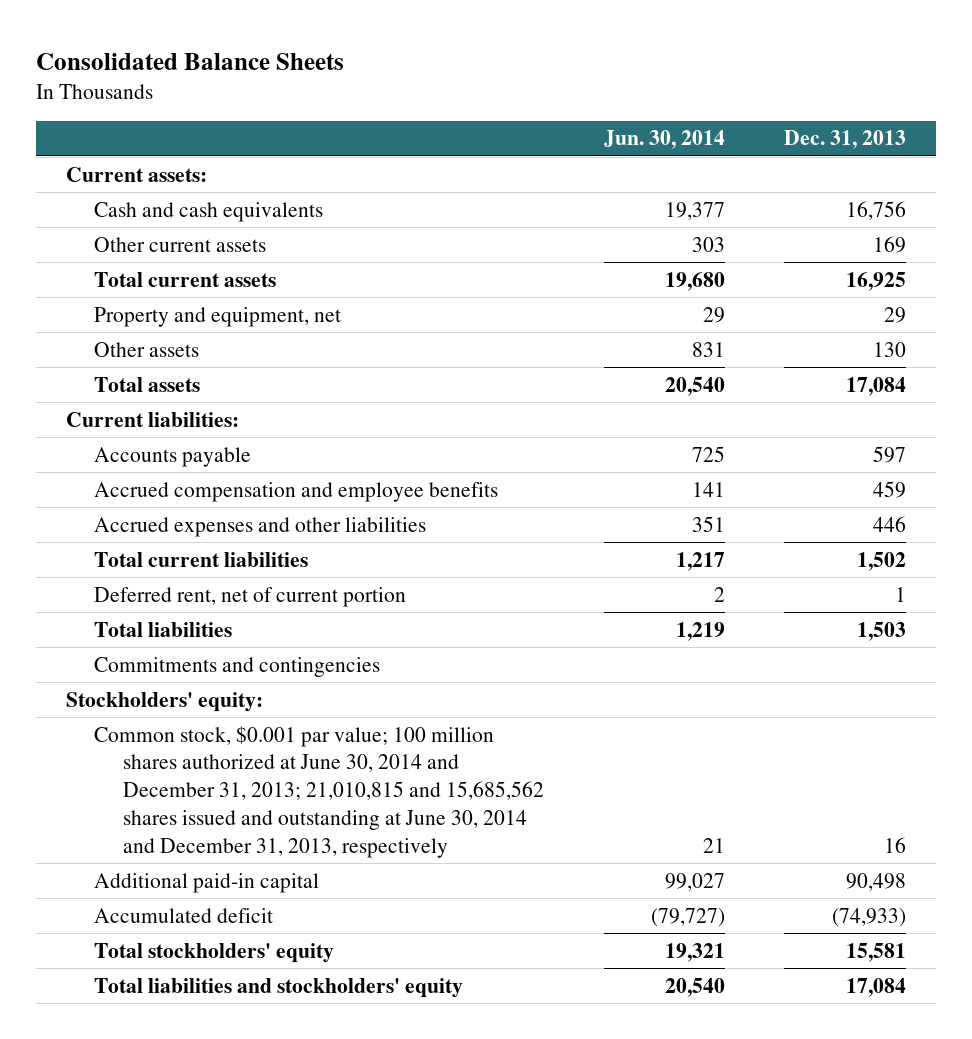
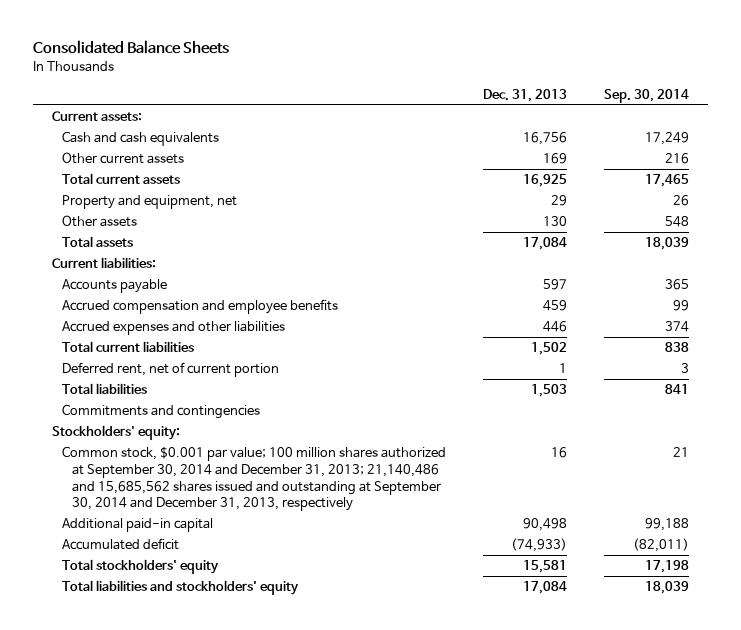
[603,130,725,150] Jun. 30, 2014 -> none
none -> [604,89,690,104] Sep. 30, 2014
[94,725,545,859] Common stock, $0.001 par value; 100 million shares authorized at June 30, 2014 and December 31, 2013; 21,010,815 and 15,685,562 shares issued and outstanding at June 30, 2014 and December 31, 2013, respectively -> [61,446,446,512] Common stock, $0.001 par value; 100 million shares authorized at September 30, 2014 and December 31, 2013; 21,140,486 and 15,685,562 shares issued and outstanding at September 30, 2014 and December 31, 2013, respectively

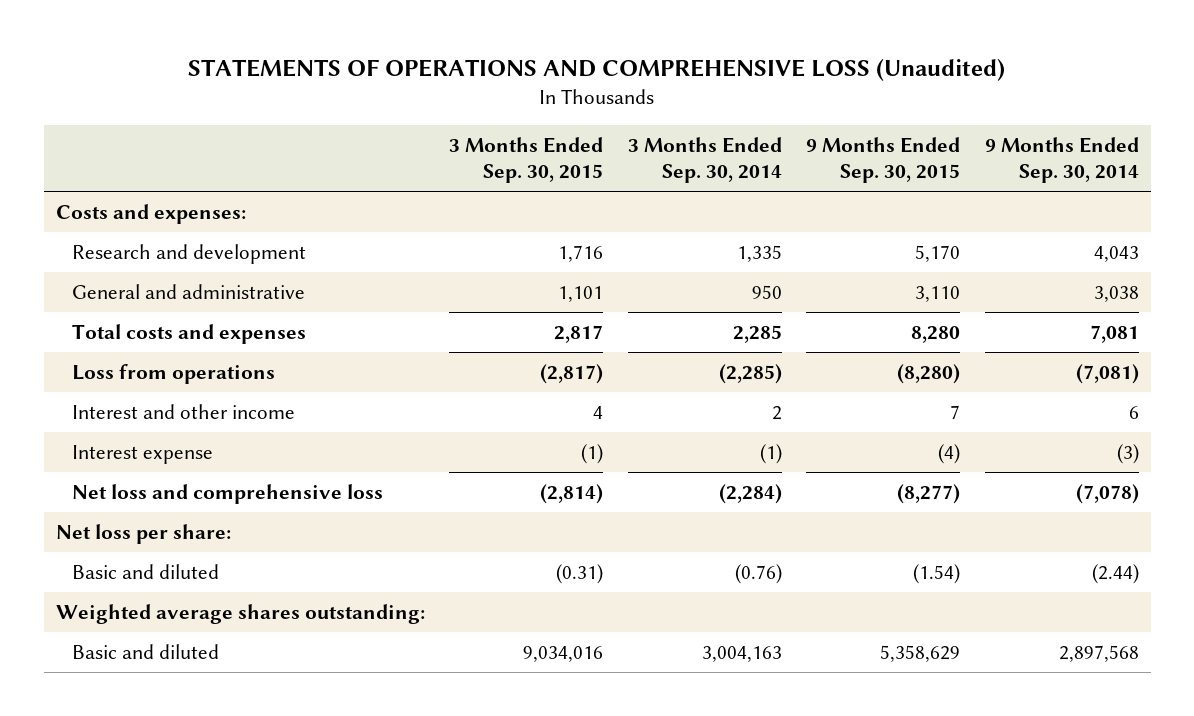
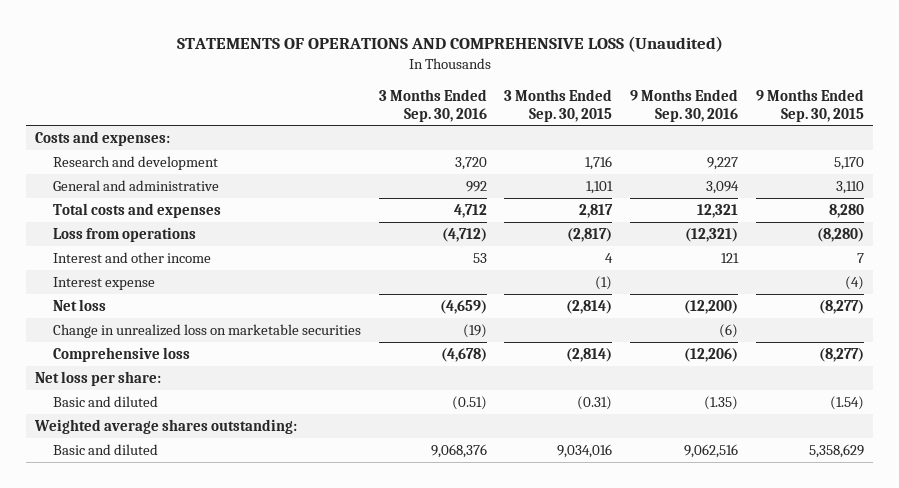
[627,136,782,184] 3 Months Ended Sep. 30, 2014 -> none
[984,136,1139,184] 9 Months Ended Sep. 30, 2014 -> none
none -> [378,89,487,122] 3 Months Ended Sep. 30, 2016
none -> [630,89,739,122] 9 Months Ended Sep. 30, 2016
[71,483,383,504] Net loss and comprehensive loss -> [52,298,106,311] Net loss
none -> [52,323,361,338] Change in unrealized loss on marketable securities
none -> [52,346,190,362] Comprehensive loss

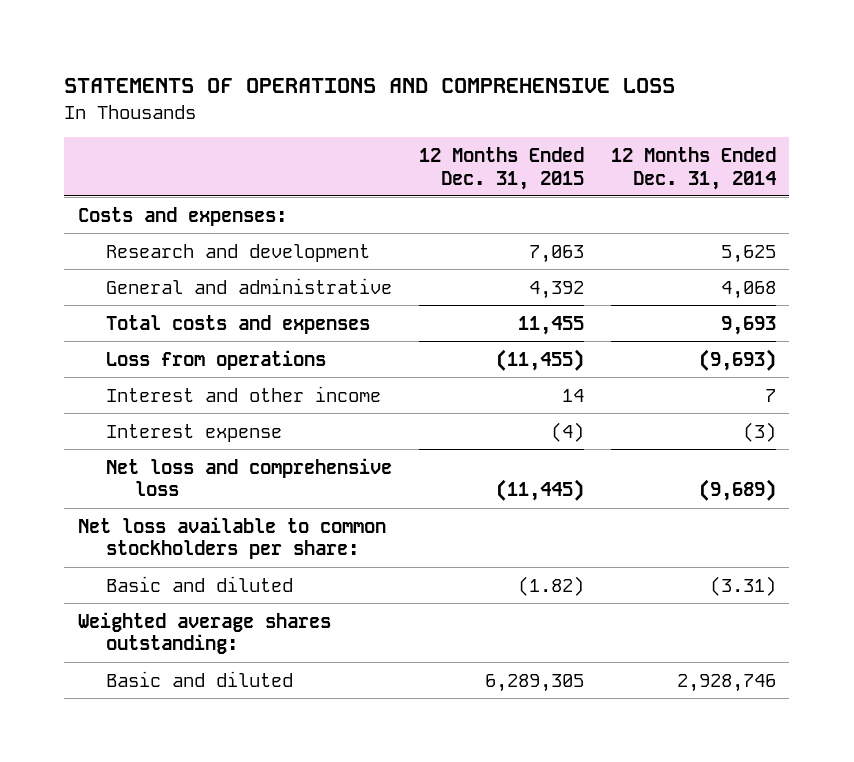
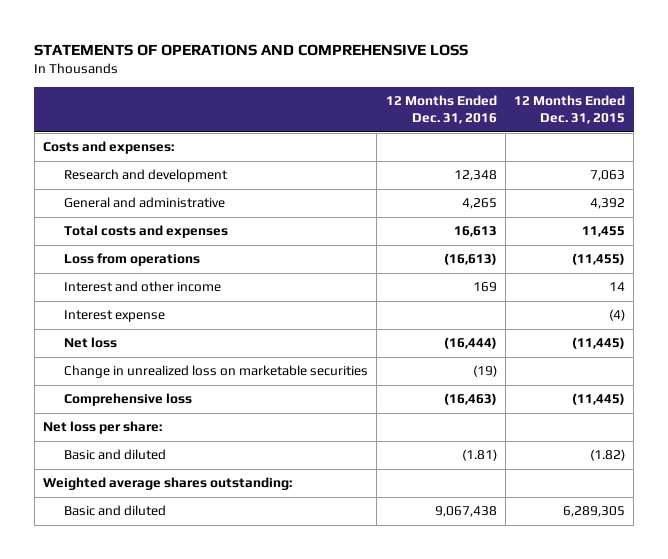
[611,146,777,190] 12 Months Ended Dec. 31, 2014 -> none
none -> [385,94,497,125] 12 Months Ended Dec. 31, 2016
[106,457,393,497] Net loss and comprehensive loss -> [64,337,118,349] Net loss
none -> [64,365,369,379] Change in unrealized loss on marketable securities
none -> [64,393,193,407] Comprehensive loss
[77,516,386,560] Net loss available to common stockholders per share: -> [42,421,162,435] Net loss per share:

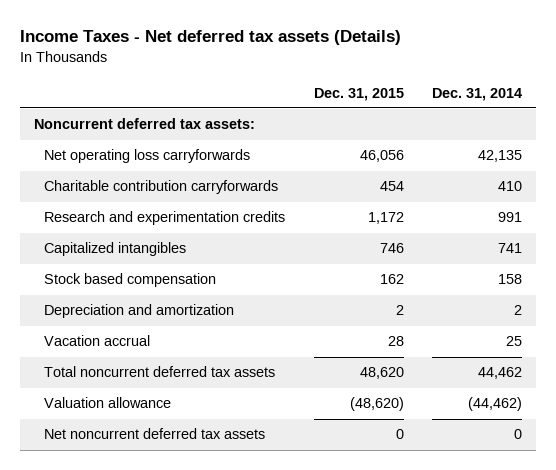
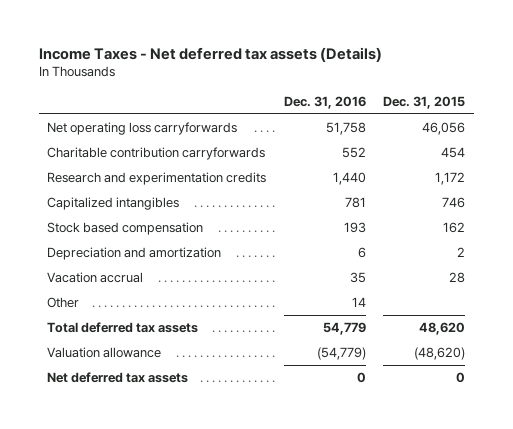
[431,87,522,101] Dec. 31, 2014 -> none
none -> [283,96,366,110] Dec. 31, 2016
[33,118,255,130] Noncurrent deferred tax assets: -> none
none -> [47,297,80,309] Other
[44,366,276,378] Total noncurrent deferred tax assets -> [47,322,199,334] Total deferred tax assets
[44,428,266,440] Net noncurrent deferred tax assets -> [47,372,189,384] Net deferred tax assets

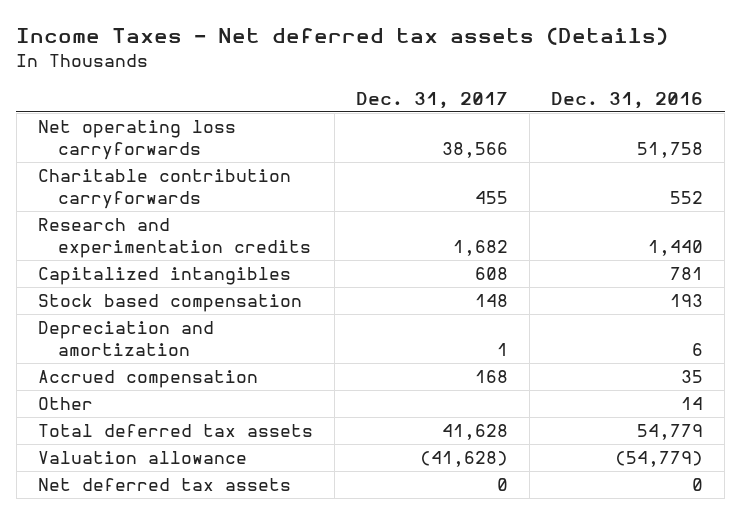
[383,96,466,110] Dec. 31, 2015 -> none
none -> [355,91,508,109] Dec. 31, 2017
[47,272,144,284] Vacation accrual -> none
none -> [37,370,258,389] Accrued compensation

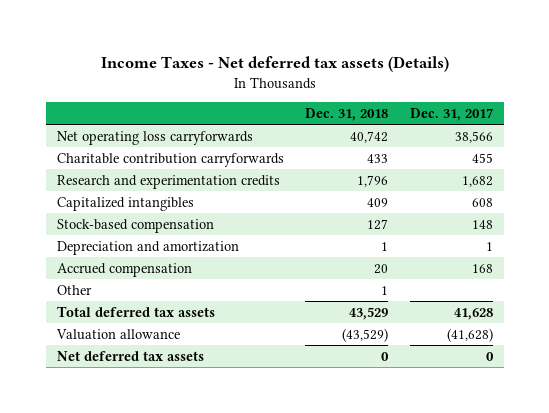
[551,91,704,109] Dec. 31, 2016 -> none
none -> [305,107,389,121] Dec. 31, 2018
[37,294,302,313] Stock based compensation -> [56,218,214,233] Stock-based compensation

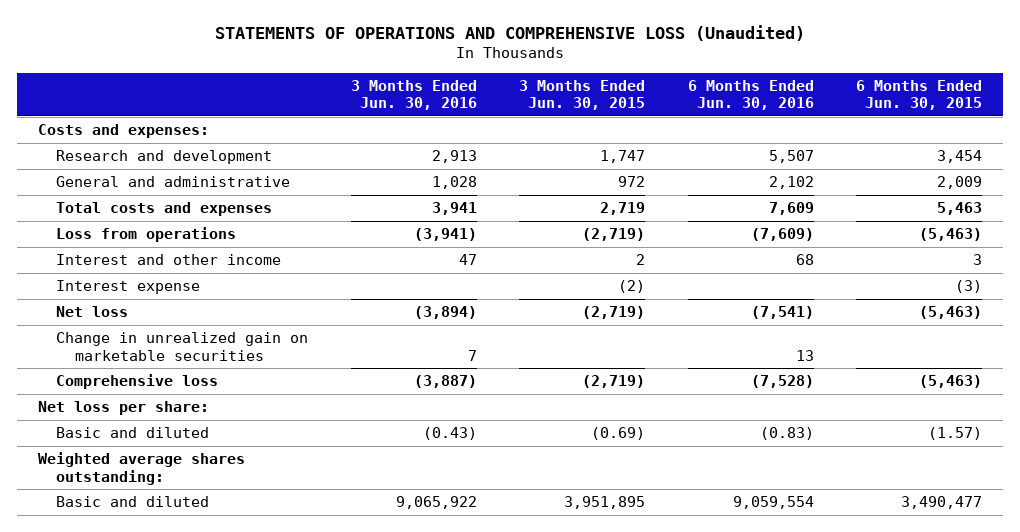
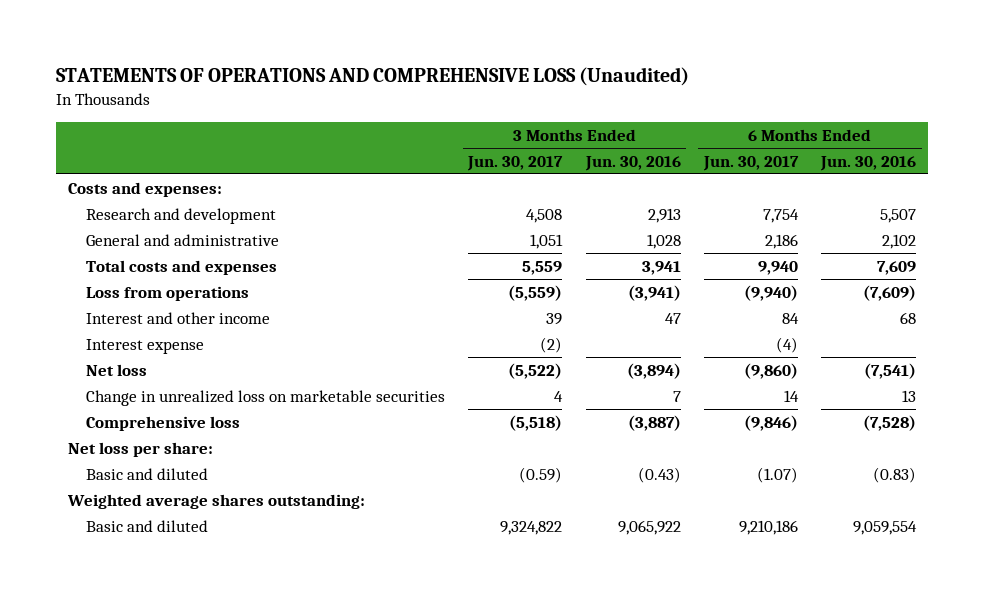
[519,79,646,111] 3 Months Ended Jun. 30, 2015 -> none
[855,79,982,111] 6 Months Ended Jun. 30, 2015 -> none
none -> [467,155,564,171] Jun. 30, 2017
none -> [702,155,799,171] Jun. 30, 2017
[56,332,309,361] Change in unrealized gain on marketable securities -> [86,389,446,406] Change in unrealized loss on marketable securities

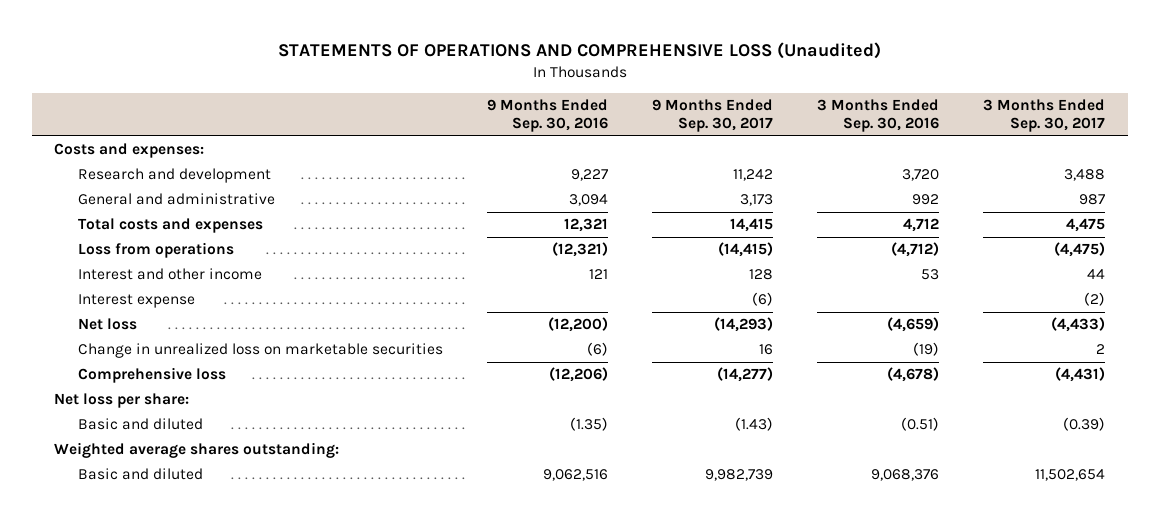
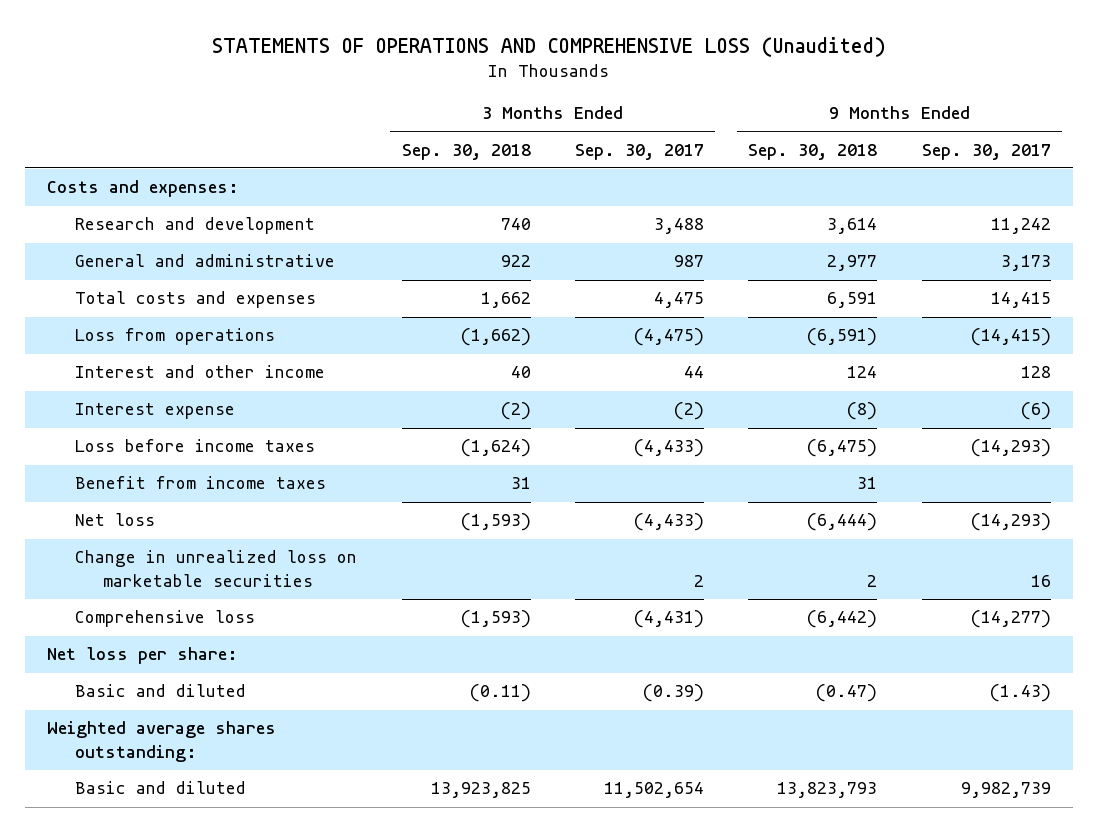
[487,99,609,133] 9 Months Ended Sep. 30, 2016 -> none
[817,99,940,133] 3 Months Ended Sep. 30, 2016 -> none
none -> [401,143,531,160] Sep. 30, 2018
none -> [748,143,878,160] Sep. 30, 2018
none -> [75,439,316,453] Loss before income taxes
none -> [75,476,327,490] Benefit from income taxes

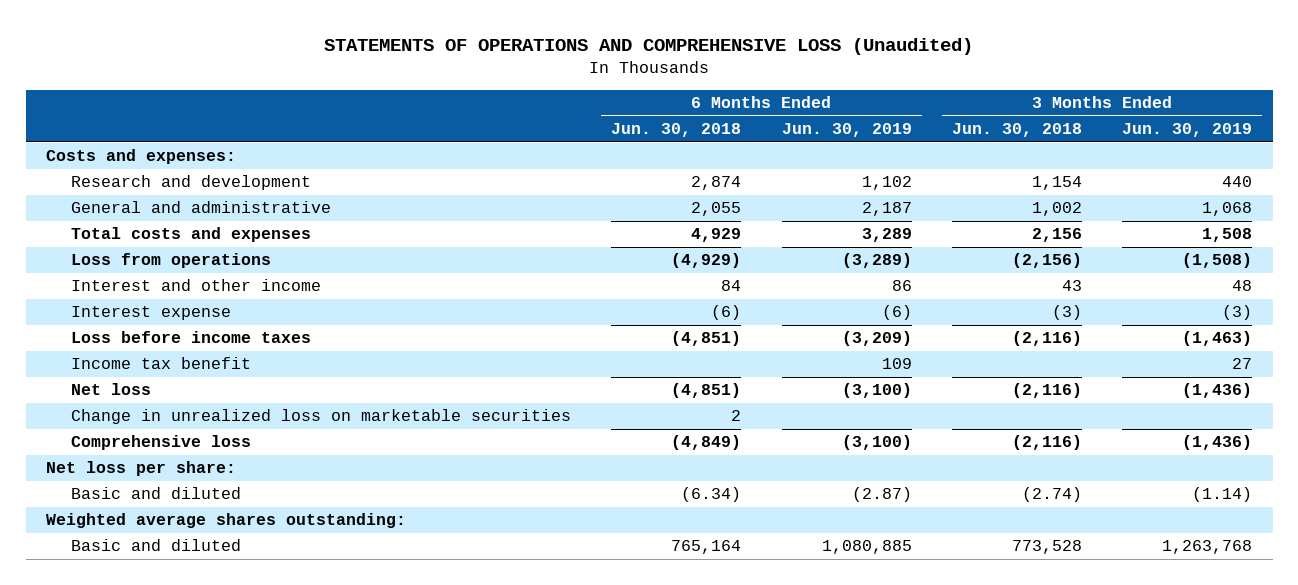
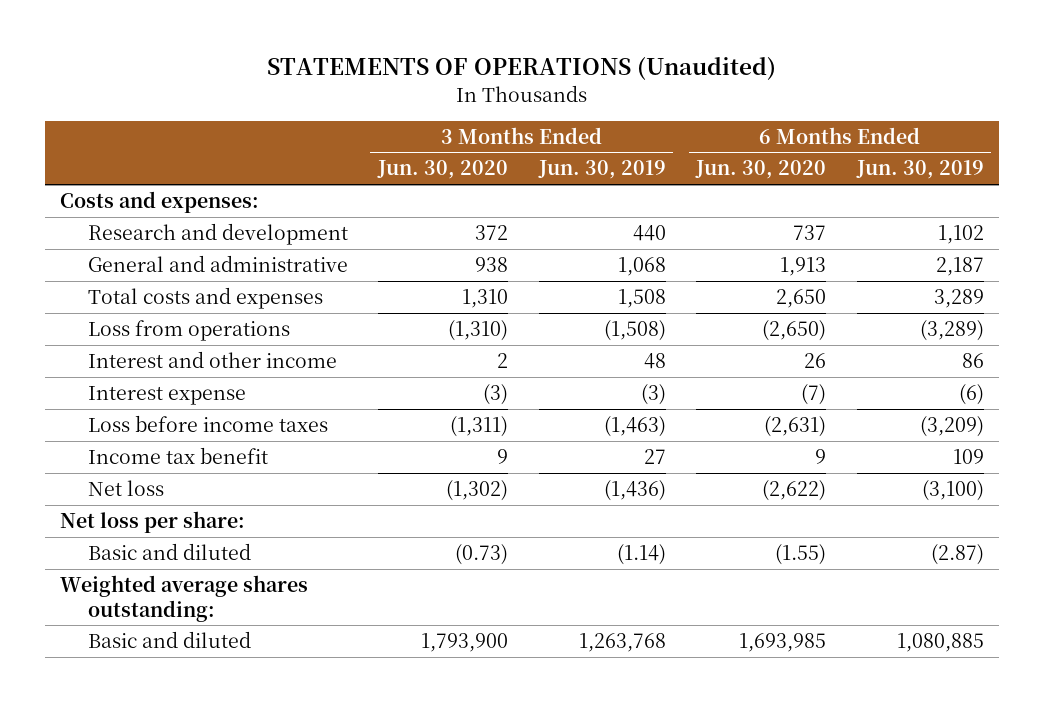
[324,38,974,56] STATEMENTS OF OPERATIONS AND COMPREHENSIVE LOSS (Unaudited) -> [267,56,777,81] STATEMENTS OF OPERATIONS (Unaudited)
[611,123,742,138] Jun. 30, 2018 -> none
[951,123,1082,138] Jun. 30, 2018 -> none
none -> [377,160,509,180] Jun. 30, 2020
none -> [695,160,827,180] Jun. 30, 2020
[70,409,571,425] Change in unrealized loss on marketable securities -> none
[70,435,251,451] Comprehensive loss -> none

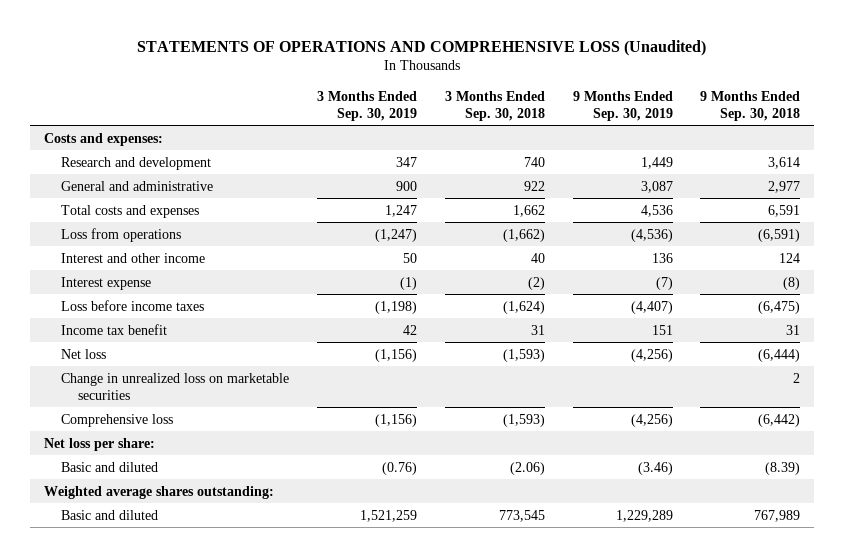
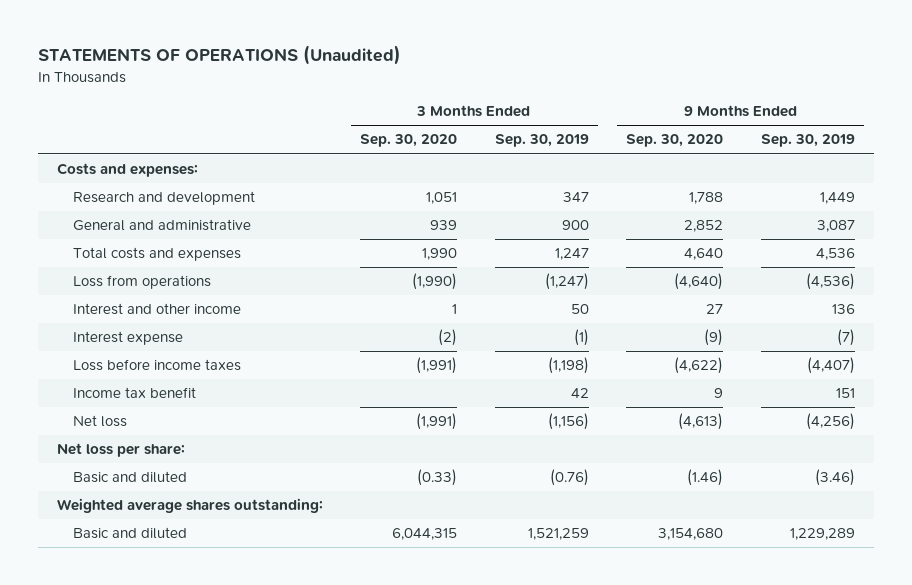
[137,39,707,56] STATEMENTS OF OPERATIONS AND COMPREHENSIVE LOSS (Unaudited) -> [37,45,401,66] STATEMENTS OF OPERATIONS (Unaudited)
[444,90,545,121] 3 Months Ended Sep. 30, 2018 -> none
[700,90,801,121] 9 Months Ended Sep. 30, 2018 -> none
none -> [360,134,458,148] Sep. 30, 2020
none -> [626,134,724,148] Sep. 30, 2020
[61,372,290,400] Change in unrealized loss on marketable securities -> none
[61,413,174,427] Comprehensive loss -> none

